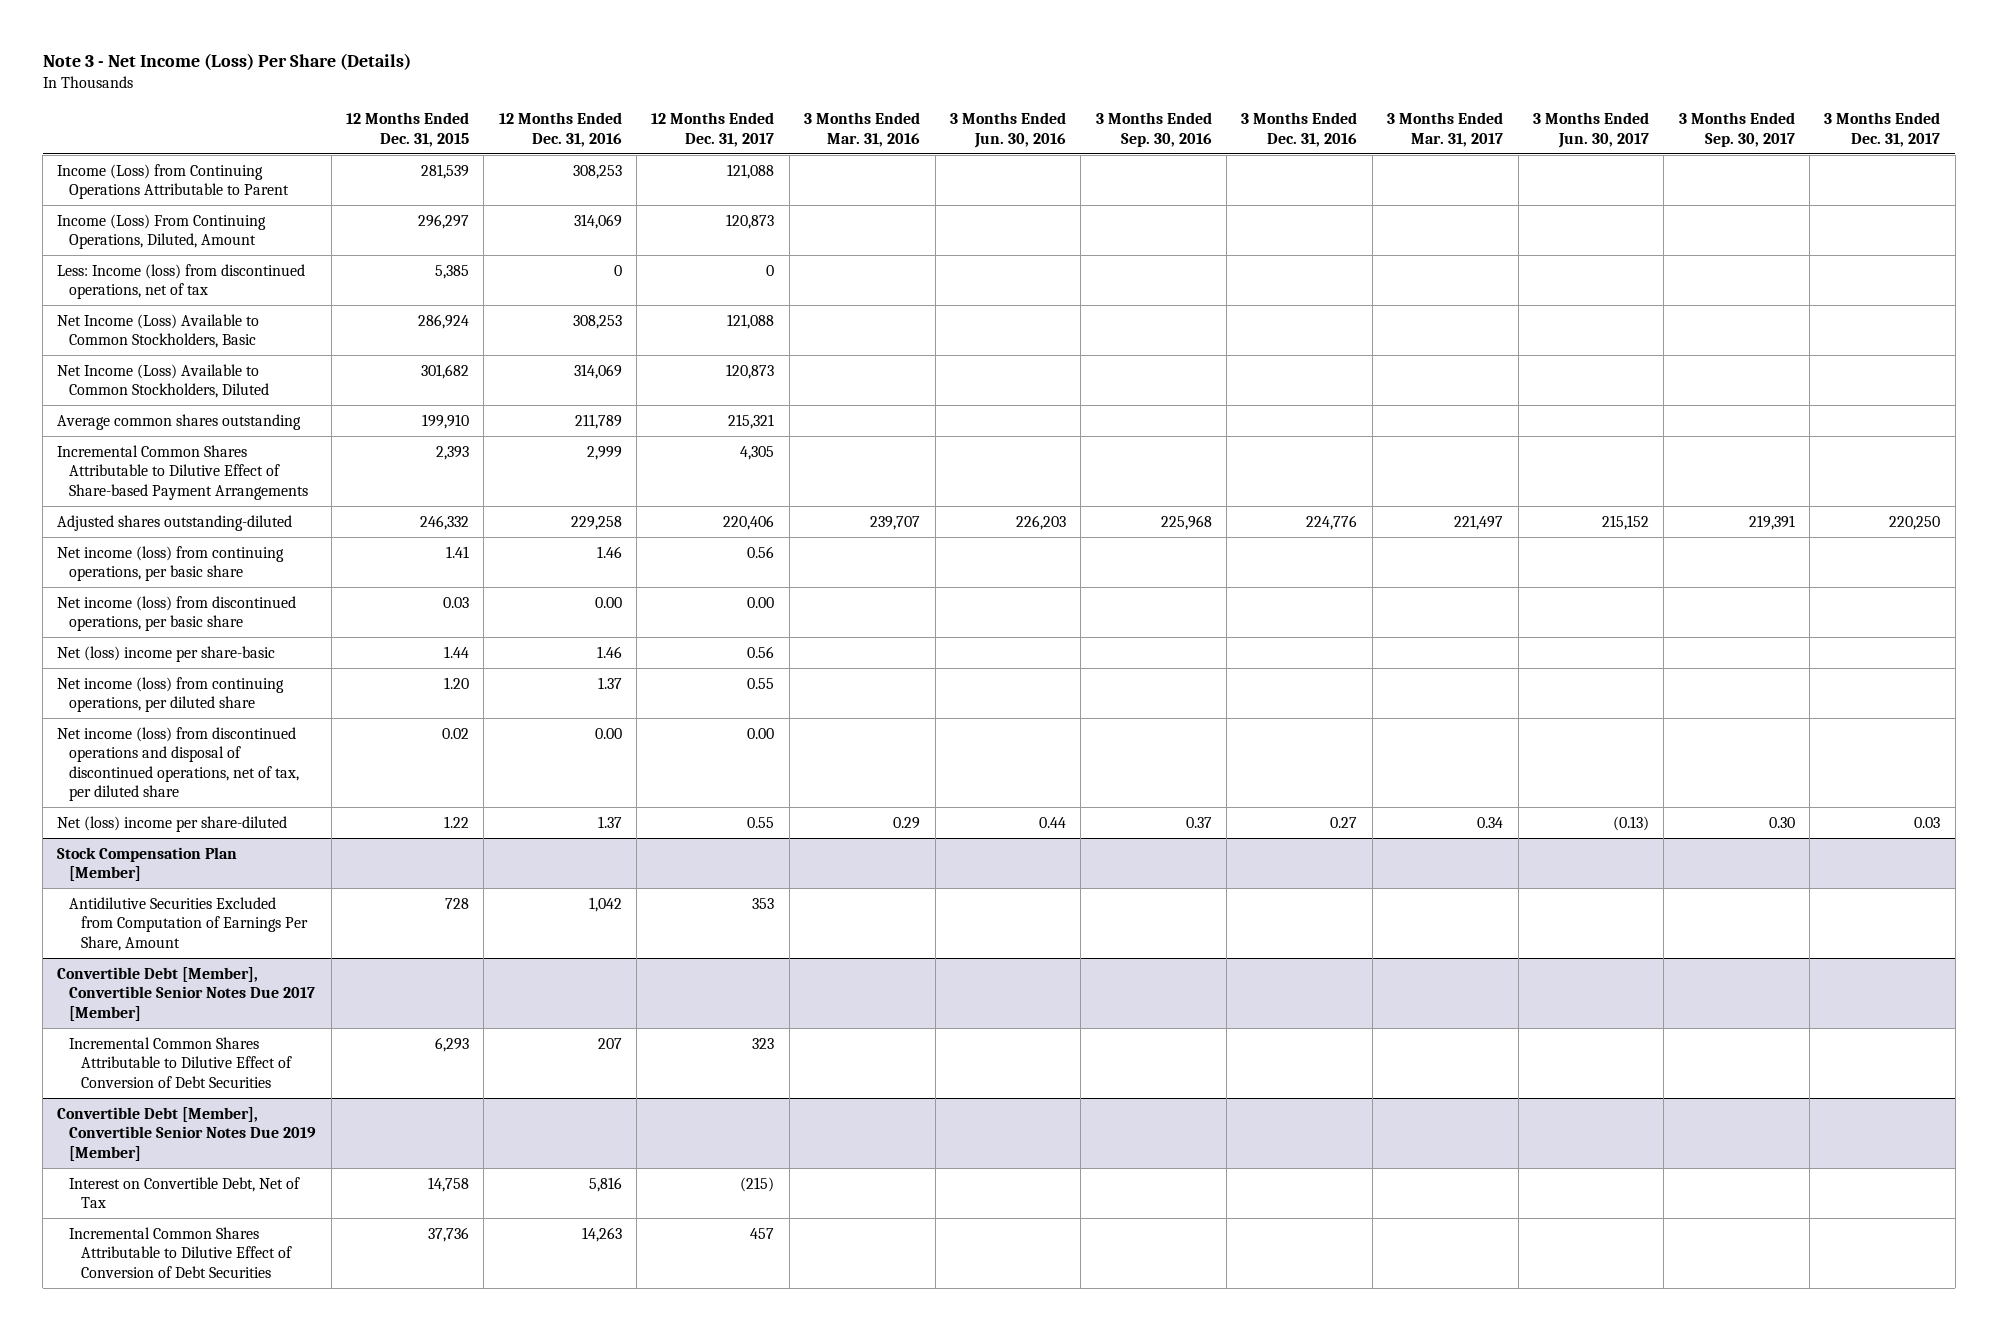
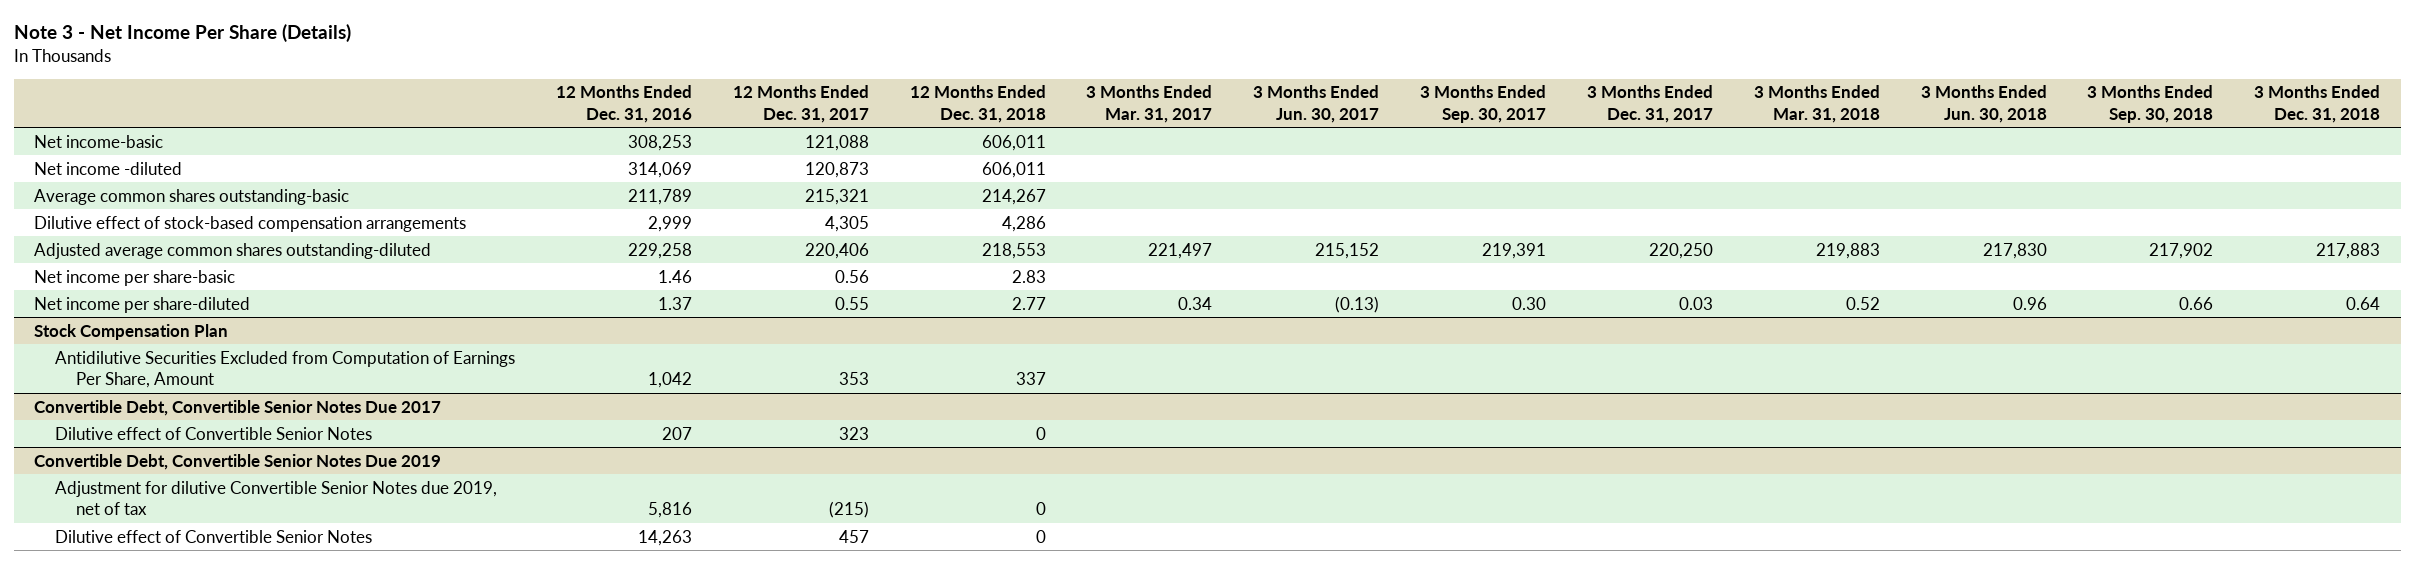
[42,52,411,70] Note 3 - Net Income (Loss) Per Share (Details) -> [13,24,351,43] Note 3 - Net Income Per Share (Details)
[345,112,469,147] 12 Months Ended Dec. 31, 2015 -> none
[804,112,921,147] 3 Months Ended Mar. 31, 2016 -> none
[949,112,1066,148] 3 Months Ended Jun. 30, 2016 -> none
[1095,112,1212,147] 3 Months Ended Sep. 30, 2016 -> none
[1241,112,1358,147] 3 Months Ended Dec. 31, 2016 -> none
none -> [909,85,1046,123] 12 Months Ended Dec. 31, 2018
none -> [1753,85,1880,123] 3 Months Ended Mar. 31, 2018
none -> [1920,85,2047,123] 3 Months Ended Jun. 30, 2018
none -> [2087,85,2214,123] 3 Months Ended Sep. 30, 2018
none -> [2254,85,2381,123] 3 Months Ended Dec. 31, 2018
[57,163,290,200] Income (Loss) from Continuing Operations Attributable to Parent -> none
[57,213,267,250] Income (Loss) From Continuing Operations, Diluted, Amount -> none
[57,263,306,300] Less: Income (loss) from discontinued operations, net of tax -> none
[57,545,285,582] Net income (loss) from continuing operations, per basic share -> none
[57,595,297,632] Net income (loss) from discontinued operations, per basic share -> none
[57,676,285,713] Net income (loss) from continuing operations, per diluted share -> none
[57,726,300,802] Net income (loss) from discontinued operations and disposal of discontinued operations, net of tax, per diluted share -> none
[57,313,260,349] Net Income (Loss) Available to Common Stockholders, Basic -> [33,134,163,148] Net income-basic
[57,363,270,399] Net Income (Loss) Available to Common Stockholders, Diluted -> [33,161,182,175] Net income -diluted
[57,413,302,430] Average common shares outstanding -> [33,188,349,205] Average common shares outstanding-basic
[57,444,309,500] Incremental Common Shares Attributable to Dilutive Effect of Share-based Payment Arrangements -> [33,215,466,232] Dilutive effect of stock-based compensation arrangements
[57,514,293,531] Adjusted shares outstanding-diluted -> [33,242,431,259] Adjusted average common shares outstanding-diluted
[57,645,276,662] Net (loss) income per share-basic -> [33,269,235,286] Net income per share-basic
[57,815,288,832] Net (loss) income per share-diluted -> [33,296,250,313] Net income per share-diluted
[57,846,238,882] Stock Compensation Plan [Member] -> [33,323,228,340] Stock Compensation Plan
[57,966,316,1021] Convertible Debt [Member], Convertible Senior Notes Due 2017 [Member] -> [33,399,441,416] Convertible Debt, Convertible Senior Notes Due 2017
[69,1036,292,1088] Incremental Common Shares Attributable to Dilutive Effect of Conversion of Debt Securities -> [55,426,373,440] Dilutive effect of Convertible Senior Notes
[57,1106,317,1161] Convertible Debt [Member], Convertible Senior Notes Due 2019 [Member] -> [33,453,441,470] Convertible Debt, Convertible Senior Notes Due 2019
[69,1176,301,1209] Interest on Convertible Debt, Net of Tax -> [55,480,498,516] Adjustment for dilutive Convertible Senior Notes due 2019, net of tax
[69,1226,292,1278] Incremental Common Shares Attributable to Dilutive Effect of Conversion of Debt Securities -> [55,529,373,543] Dilutive effect of Convertible Senior Notes

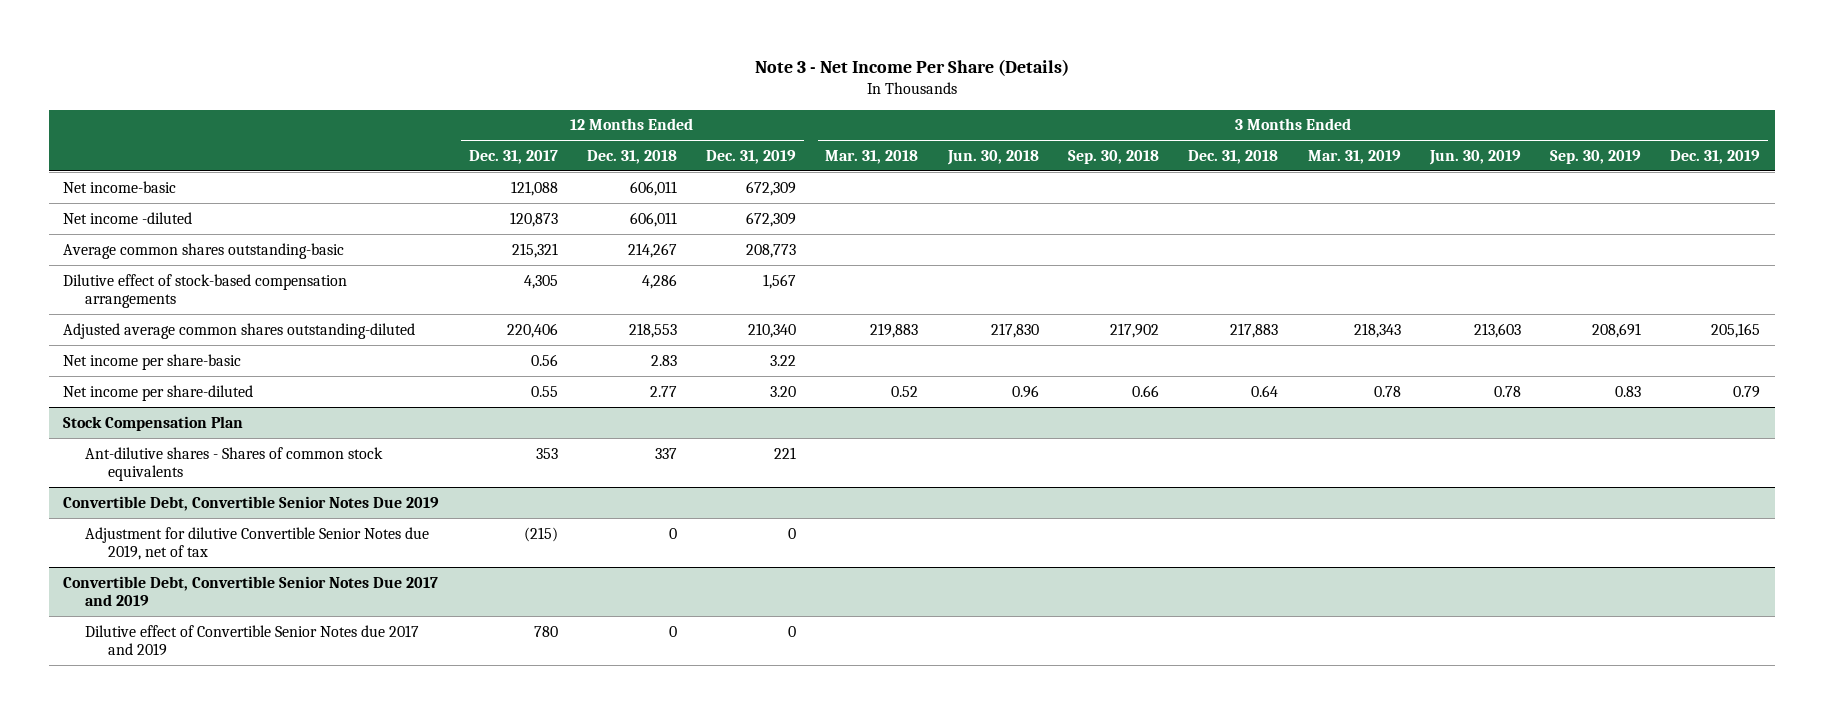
[555,85,692,123] 12 Months Ended Dec. 31, 2016 -> none
[1086,85,1213,123] 3 Months Ended Mar. 31, 2017 -> none
[1253,85,1380,123] 3 Months Ended Jun. 30, 2017 -> none
[1420,85,1547,123] 3 Months Ended Sep. 30, 2017 -> none
[1586,85,1713,123] 3 Months Ended Dec. 31, 2017 -> none
none -> [706,149,797,164] Dec. 31, 2019
none -> [1307,149,1401,164] Mar. 31, 2019
none -> [1428,149,1521,165] Jun. 30, 2019
none -> [1550,149,1642,164] Sep. 30, 2019
none -> [1670,149,1761,164] Dec. 31, 2019
[33,399,441,416] Convertible Debt, Convertible Senior Notes Due 2017 -> none
[55,426,373,440] Dilutive effect of Convertible Senior Notes -> none
[55,350,516,389] Antidilutive Securities Excluded from Computation of Earnings Per Share, Amount -> [85,446,384,482] Ant-dilutive shares - Shares of common stock equivalents
none -> [63,575,439,607] Convertible Debt, Convertible Senior Notes Due 2017 and 2019
[55,529,373,543] Dilutive effect of Convertible Senior Notes -> [85,624,420,657] Dilutive effect of Convertible Senior Notes due 2017 and 2019
[838,529,869,543] 457 -> [533,625,558,637] 780

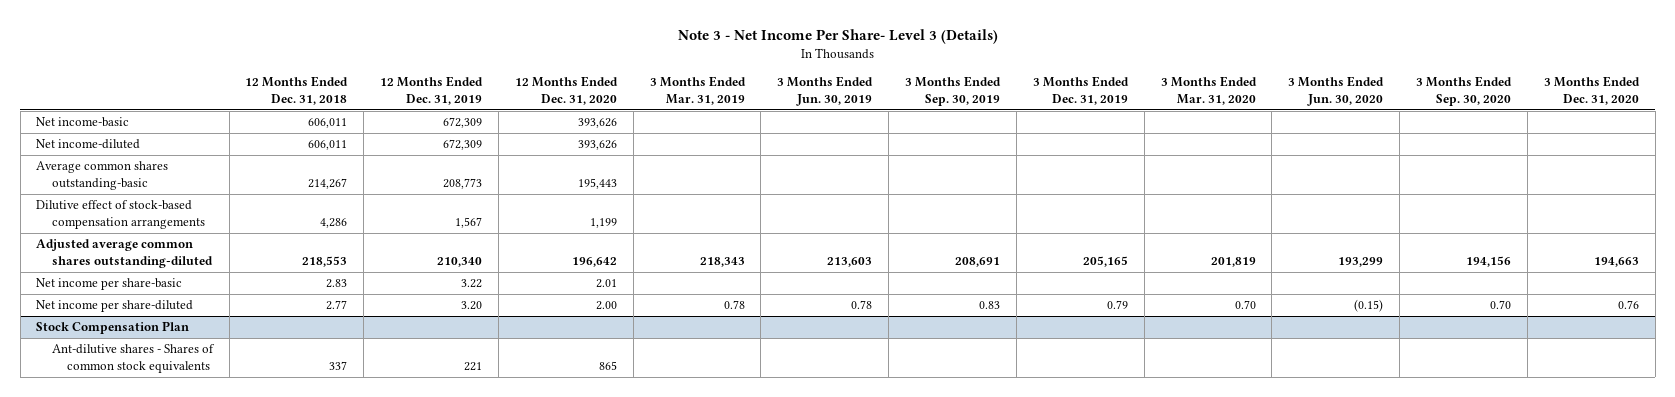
[754,58,1069,76] Note 3 - Net Income Per Share (Details) -> [677,29,998,45] Note 3 - Net Income Per Share- Level 3 (Details)
[468,149,558,164] Dec. 31, 2017 -> none
[825,149,919,164] Mar. 31, 2018 -> none
[946,149,1039,165] Jun. 30, 2018 -> none
[1068,149,1160,164] Sep. 30, 2018 -> none
[1188,149,1279,164] Dec. 31, 2018 -> none
none -> [514,76,618,106] 12 Months Ended Dec. 31, 2020
none -> [1160,76,1257,106] 3 Months Ended Mar. 31, 2020
none -> [1288,76,1385,107] 3 Months Ended Jun. 30, 2020
none -> [1416,76,1513,107] 3 Months Ended Sep. 30, 2020
none -> [1543,76,1640,106] 3 Months Ended Dec. 31, 2020
[63,211,193,224] Net income -diluted -> [36,139,141,150] Net income-diluted
[63,495,440,511] Convertible Debt, Convertible Senior Notes Due 2019 -> none
[85,526,430,561] Adjustment for dilutive Convertible Senior Notes due 2019, net of tax -> none
[63,575,439,607] Convertible Debt, Convertible Senior Notes Due 2017 and 2019 -> none
[85,624,420,657] Dilutive effect of Convertible Senior Notes due 2017 and 2019 -> none

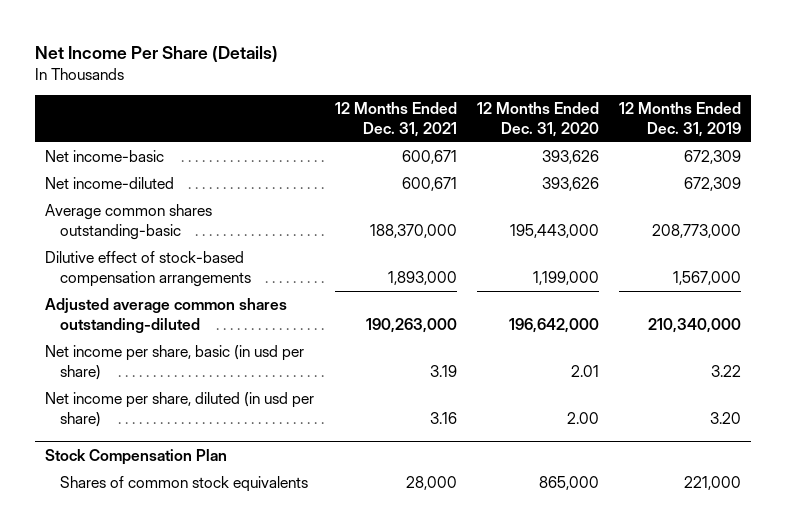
[677,29,998,45] Note 3 - Net Income Per Share- Level 3 (Details) -> [35,45,279,62] Net Income Per Share (Details)
[245,76,349,106] 12 Months Ended Dec. 31, 2018 -> none
[649,76,746,106] 3 Months Ended Mar. 31, 2019 -> none
[777,76,874,107] 3 Months Ended Jun. 30, 2019 -> none
[905,76,1002,107] 3 Months Ended Sep. 30, 2019 -> none
[1032,76,1129,106] 3 Months Ended Dec. 31, 2019 -> none
[1160,76,1257,106] 3 Months Ended Mar. 31, 2020 -> none
[1288,76,1385,107] 3 Months Ended Jun. 30, 2020 -> none
[1416,76,1513,107] 3 Months Ended Sep. 30, 2020 -> none
[1543,76,1640,106] 3 Months Ended Dec. 31, 2020 -> none
none -> [334,102,457,137] 12 Months Ended Dec. 31, 2021
[443,178,483,190] 208,773 -> [652,223,742,238] 208,773,000
[577,178,617,190] 195,443 -> [509,223,599,238] 195,443,000
[455,217,483,229] 1,567 -> [673,270,742,285] 1,567,000
[589,218,617,229] 1,199 -> [532,270,599,285] 1,199,000
[437,257,483,268] 210,340 -> [648,317,742,333] 210,340,000
[571,257,617,268] 196,642 -> [508,317,599,333] 196,642,000
[36,278,183,291] Net income per share-basic -> [45,345,305,380] Net income per share, basic (in usd per share)
[36,300,194,313] Net income per share-diluted -> [45,392,315,427] Net income per share, diluted (in usd per share)
[51,344,215,374] Ant-dilutive shares - Shares of common stock equivalents -> [59,476,308,493] Shares of common stock equivalents
[464,362,483,372] 221 -> [684,476,742,491] 221,000
[598,361,617,371] 865 -> [538,476,599,491] 865,000

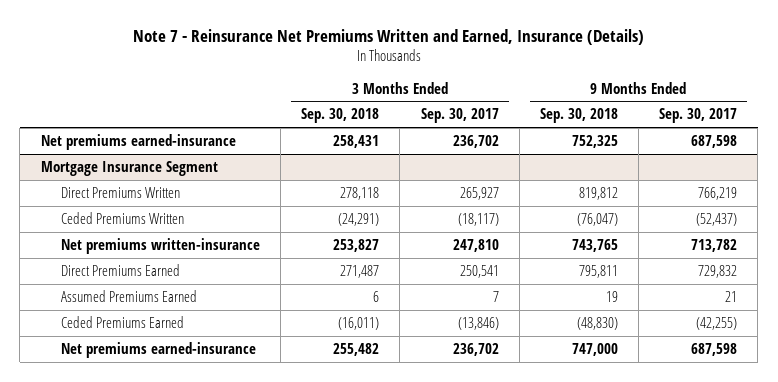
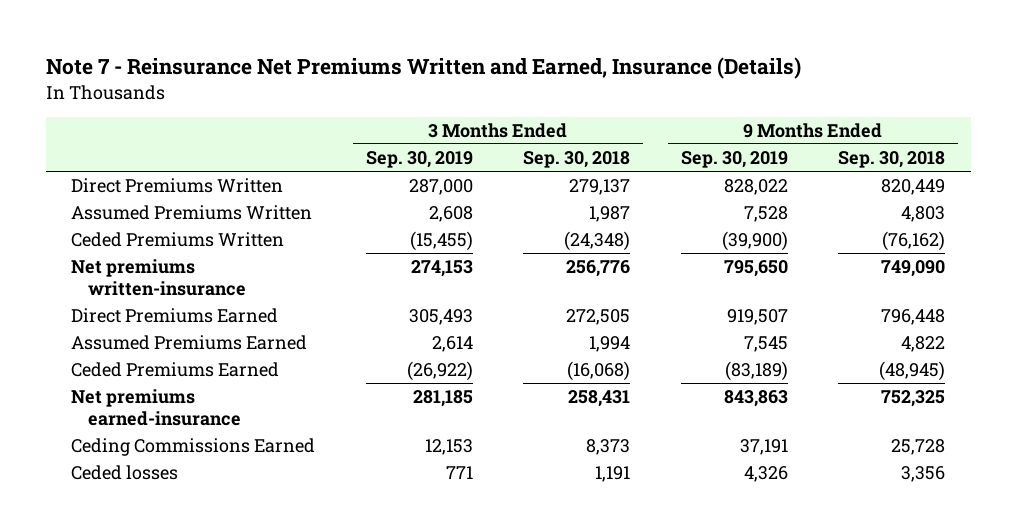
[420,108,499,124] Sep. 30, 2017 -> none
[659,108,738,124] Sep. 30, 2017 -> none
none -> [365,151,473,169] Sep. 30, 2019
none -> [680,151,788,169] Sep. 30, 2019
none -> [71,178,284,194] Direct Premiums Written
none -> [71,205,313,221] Assumed Premiums Written
none -> [71,232,285,248] Ceded Premiums Written
none -> [71,259,247,296] Net premiums written-insurance
none -> [71,308,279,324] Direct Premiums Earned
none -> [71,335,308,351] Assumed Premiums Earned
none -> [71,362,280,378] Ceded Premiums Earned
[40,160,218,176] Mortgage Insurance Segment -> none
[61,186,181,198] Direct Premiums Written -> none
[61,211,185,224] Ceded Premiums Written -> none
[61,237,261,254] Net premiums written-insurance -> none
[61,263,181,276] Direct Premiums Earned -> none
[61,289,198,302] Assumed Premiums Earned -> none
[61,315,185,328] Ceded Premiums Earned -> none
[61,341,257,358] Net premiums earned-insurance -> none
none -> [71,438,316,457] Ceding Commissions Earned
none -> [71,465,179,481] Ceded losses

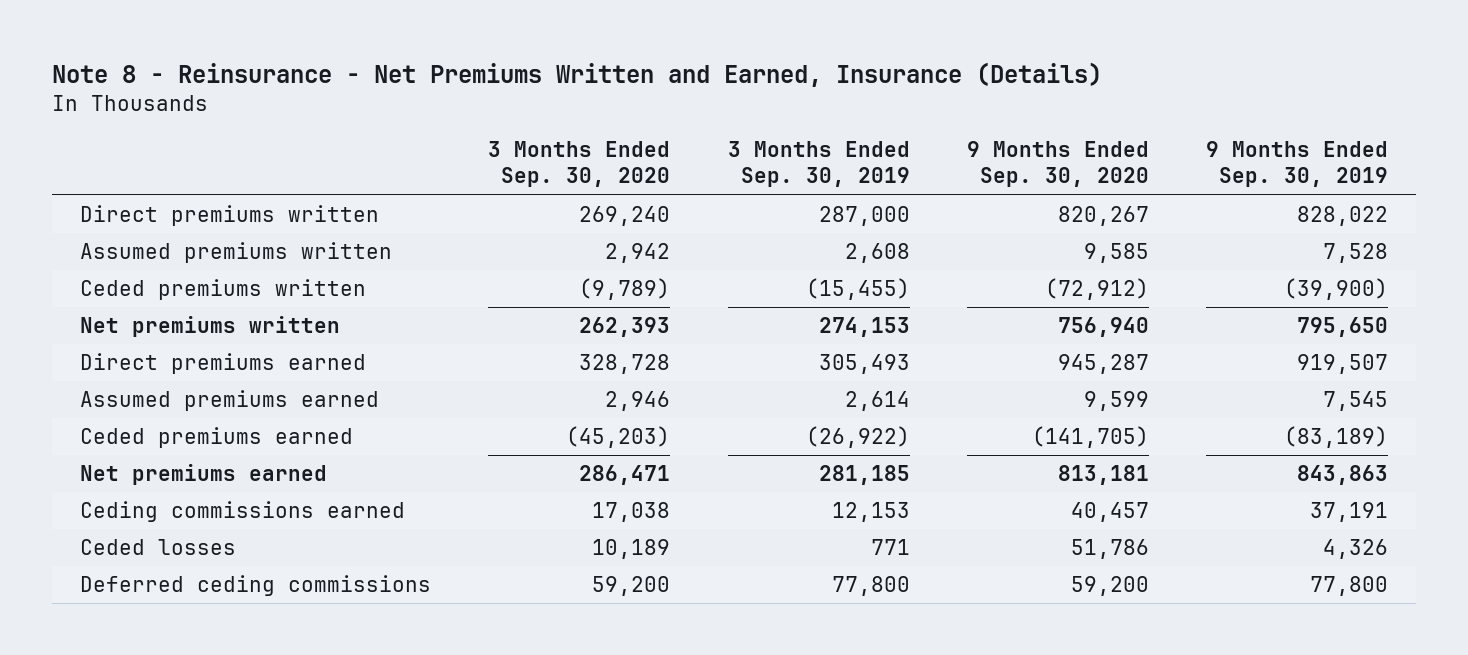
[45,57,801,80] Note 7 - Reinsurance Net Premiums Written and Earned, Insurance (Details) -> [51,62,1102,88] Note 8 - Reinsurance - Net Premiums Written and Earned, Insurance (Details)
[523,151,631,169] Sep. 30, 2018 -> none
[838,151,946,169] Sep. 30, 2018 -> none
none -> [488,141,671,188] 3 Months Ended Sep. 30, 2020
none -> [966,141,1149,188] 9 Months Ended Sep. 30, 2020
[71,178,284,194] Direct Premiums Written -> [80,205,380,227] Direct premiums written
[71,205,313,221] Assumed Premiums Written -> [80,242,393,264] Assumed premiums written
[71,232,285,248] Ceded Premiums Written -> [80,279,367,301] Ceded premiums written
[71,259,247,296] Net premiums written-insurance -> [80,316,341,338] Net premiums written
[71,308,279,324] Direct Premiums Earned -> [80,353,367,375] Direct premiums earned
[71,335,308,351] Assumed Premiums Earned -> [80,390,380,412] Assumed premiums earned
[71,362,280,378] Ceded Premiums Earned -> [80,427,354,449] Ceded premiums earned
[71,389,242,426] Net premiums earned-insurance -> [80,464,328,486] Net premiums earned
[71,438,316,457] Ceding Commissions Earned -> [80,501,406,523] Ceding commissions earned
none -> [80,575,432,597] Deferred ceding commissions

